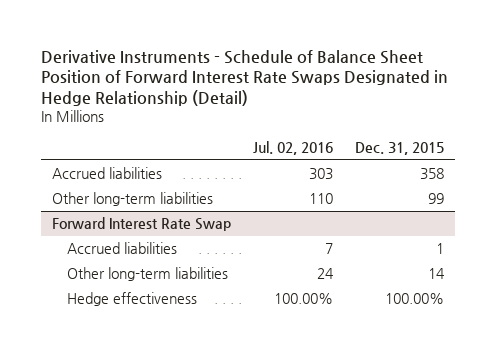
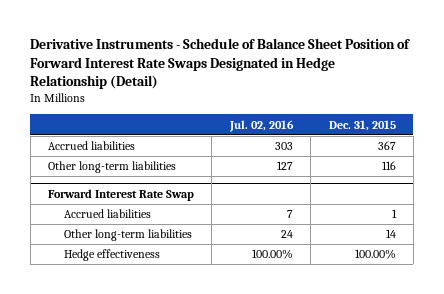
[420,168,445,181] 358 -> [377,141,396,151] 367
[309,193,334,205] 110 -> [276,161,293,171] 127
[428,193,445,205] 99 -> [381,161,396,171] 116

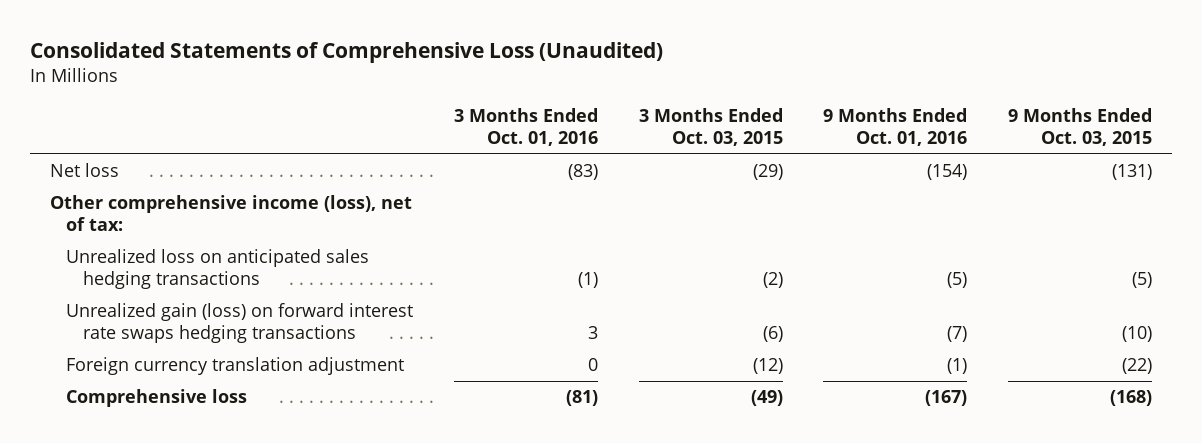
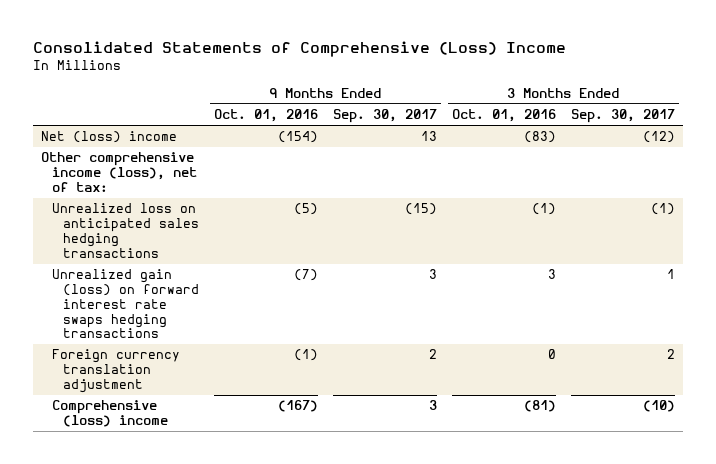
[29,41,663,63] Consolidated Statements of Comprehensive Loss (Unaudited) -> [33,40,567,57] Consolidated Statements of Comprehensive (Loss) Income
[638,108,783,146] 3 Months Ended Oct. 03, 2015 -> none
[1007,108,1152,146] 9 Months Ended Oct. 03, 2015 -> none
none -> [332,109,437,124] Sep. 30, 2017
none -> [570,109,675,124] Sep. 30, 2017
[49,163,119,178] Net loss -> [40,131,177,144] Net (loss) income
[66,389,248,408] Comprehensive loss -> [51,400,168,428] Comprehensive (loss) income

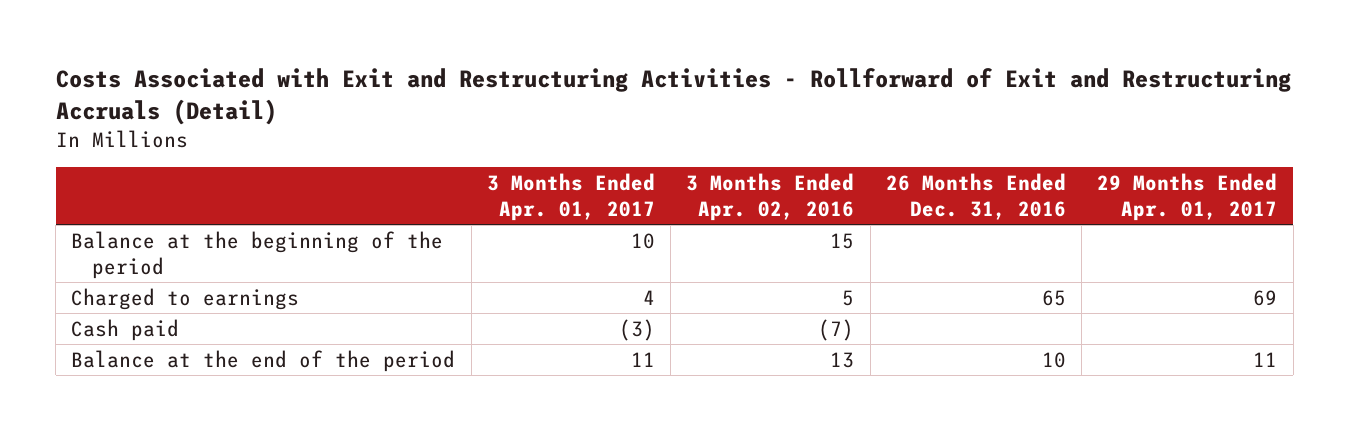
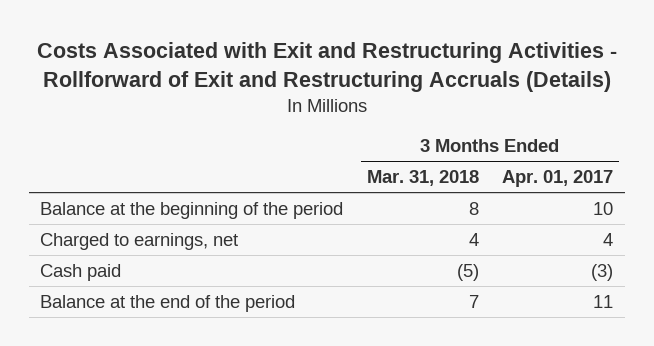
[55,68,1291,126] Costs Associated with Exit and Restructuring Activities - Rollforward of Exit and Restructuring Accruals (Detail) -> [36,41,617,92] Costs Associated with Exit and Restructuring Activities - Rollforward of Exit and Restructuring Accruals (Details)
[686,172,855,221] 3 Months Ended Apr. 02, 2016 -> none
[885,172,1066,220] 26 Months Ended Dec. 31, 2016 -> none
[1097,172,1278,221] 29 Months Ended Apr. 01, 2017 -> none
none -> [366,170,479,187] Mar. 31, 2018
[71,287,300,310] Charged to earnings -> [40,232,239,250] Charged to earnings, net

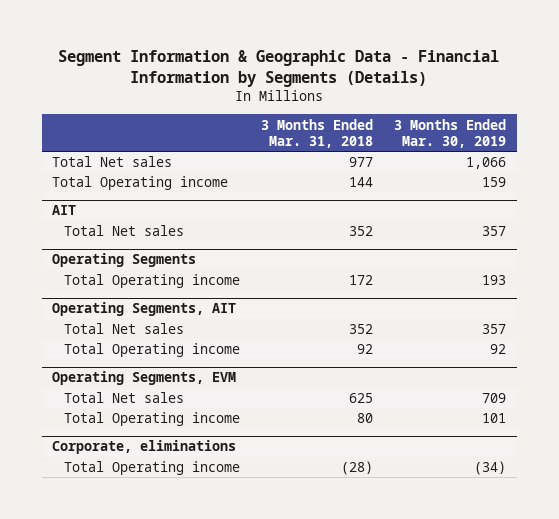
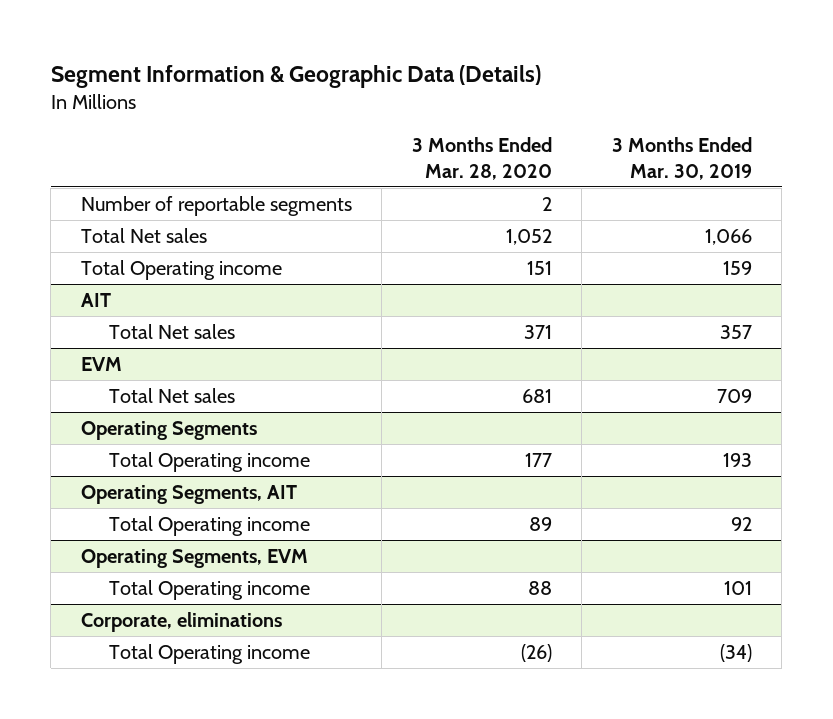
[58,50,500,88] Segment Information & Geographic Data - Financial Information by Segments (Details) -> [50,64,541,88] Segment Information & Geographic Data (Details)
[261,118,374,148] 3 Months Ended Mar. 31, 2018 -> none
none -> [411,137,552,180] 3 Months Ended Mar. 28, 2020
none -> [80,196,352,217] Number of reportable segments
none -> [80,357,122,372] EVM
none -> [108,388,235,404] Total Net sales
[63,323,184,335] Total Net sales -> none
[63,392,184,404] Total Net sales -> none

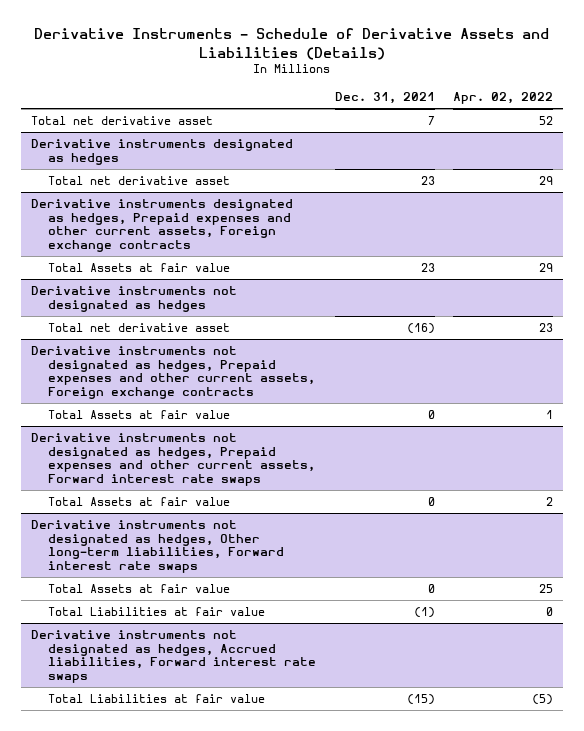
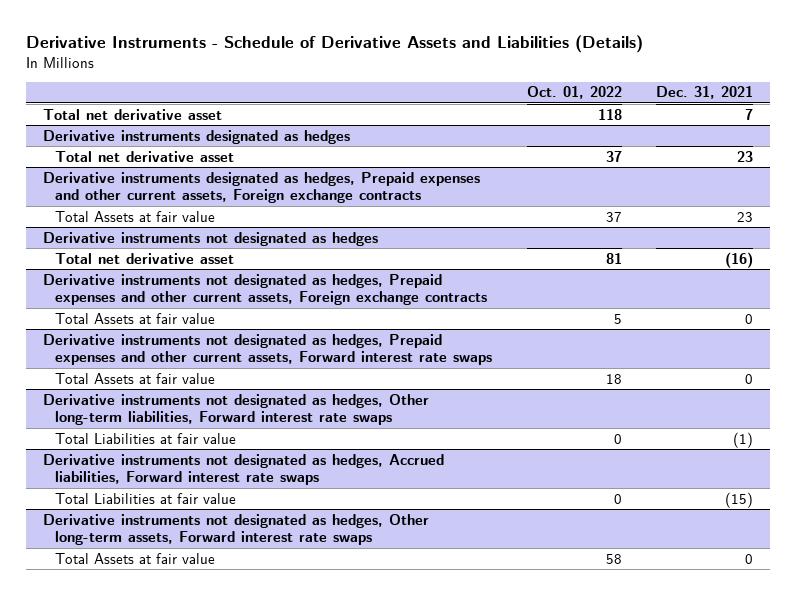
[453,92,554,105] Apr. 02, 2022 -> none
none -> [526,86,622,100] Oct. 01, 2022
[48,583,231,593] Total Assets at fair value -> none
none -> [43,513,430,546] Derivative instruments not designated as hedges, Other long-term assets, Forward interest rate swaps
none -> [55,552,216,564] Total Assets at fair value

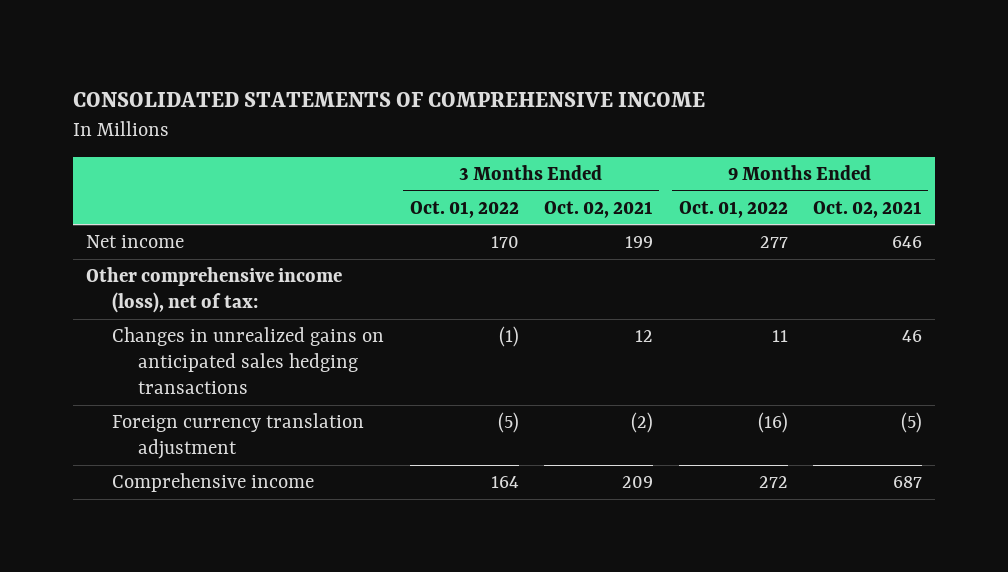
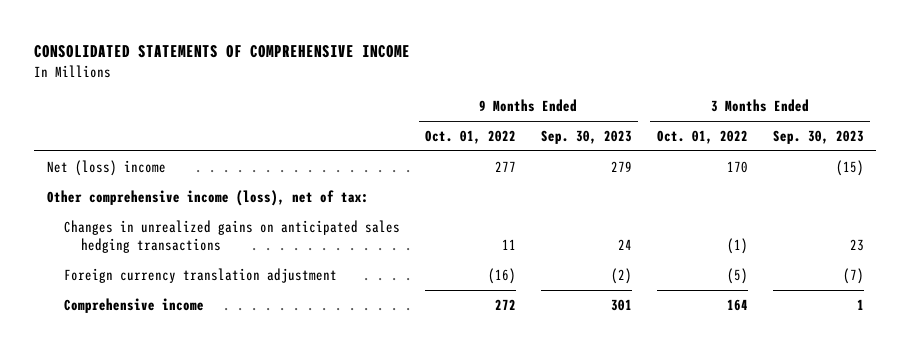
[544,200,654,218] Oct. 02, 2021 -> none
[812,200,922,218] Oct. 02, 2021 -> none
none -> [540,130,632,145] Sep. 30, 2023
none -> [772,130,864,145] Sep. 30, 2023
[85,234,184,248] Net income -> [46,159,166,176] Net (loss) income

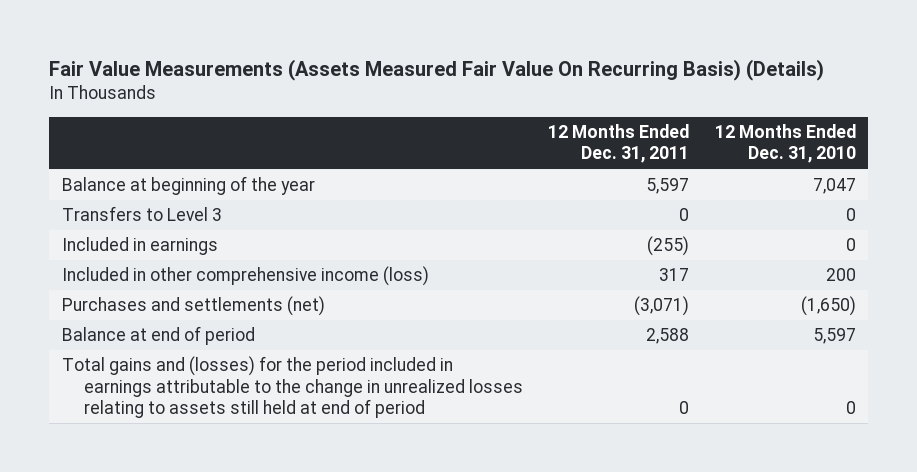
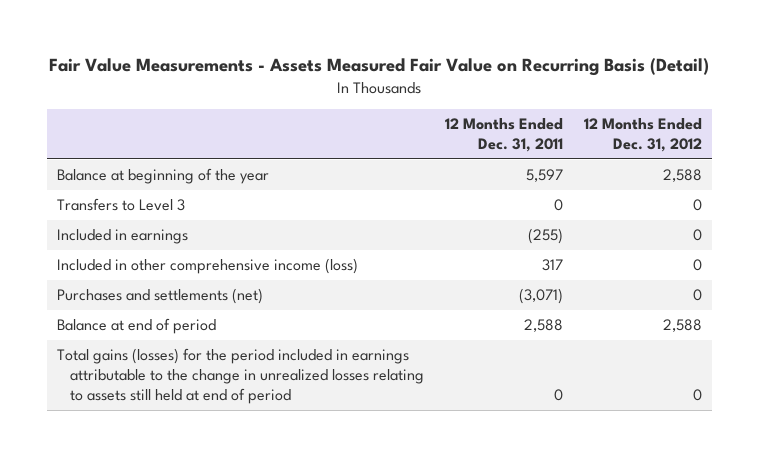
[48,58,824,81] Fair Value Measurements (Assets Measured Fair Value On Recurring Basis) (Details) -> [49,58,710,77] Fair Value Measurements - Assets Measured Fair Value on Recurring Basis (Detail)
[714,124,856,164] 12 Months Ended Dec. 31, 2010 -> none
none -> [583,118,702,153] 12 Months Ended Dec. 31, 2012
[61,356,523,419] Total gains and (losses) for the period included in earnings attributable to the change in unrealized losses relating to assets still held at end of period -> [56,348,425,405] Total gains (losses) for the period included in earnings attributable to the change in unrealized losses relating to assets still held at end of period

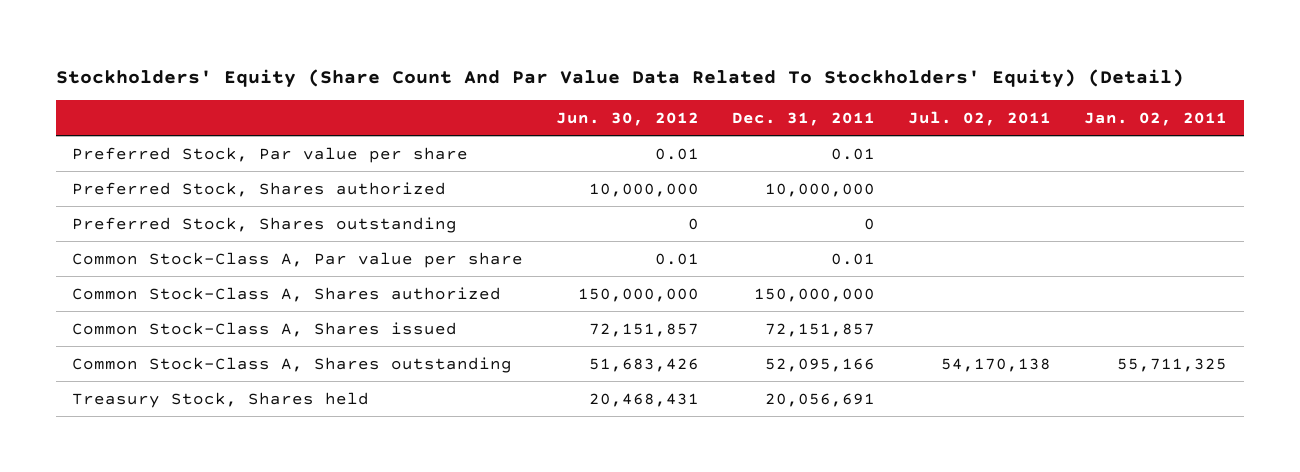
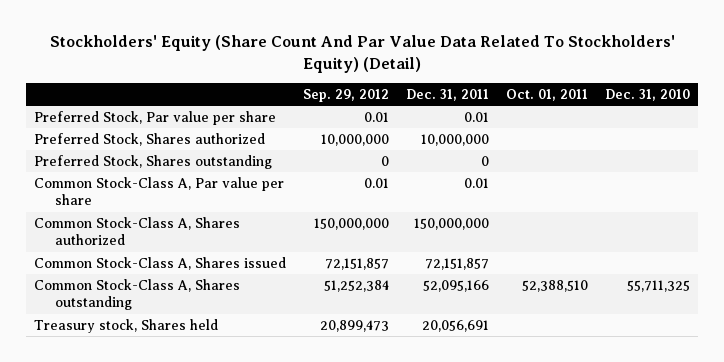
[556,111,700,126] Jun. 30, 2012 -> none
[908,110,1052,126] Jul. 02, 2011 -> none
[1084,111,1228,126] Jan. 02, 2011 -> none
none -> [303,88,390,102] Sep. 29, 2012
none -> [505,88,588,101] Oct. 01, 2011
none -> [604,88,690,101] Dec. 31, 2010
[72,391,370,408] Treasury Stock, Shares held -> [34,318,219,333] Treasury stock, Shares held

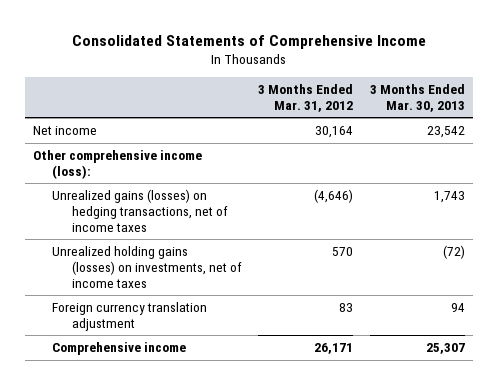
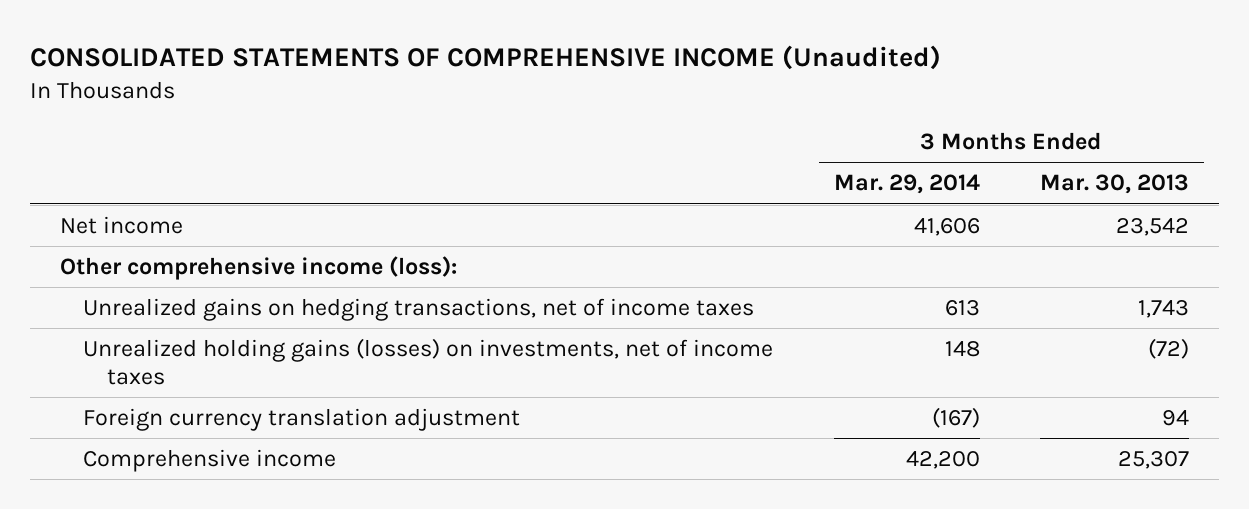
[71,34,426,49] Consolidated Statements of Comprehensive Income -> [29,45,941,71] CONSOLIDATED STATEMENTS OF COMPREHENSIVE INCOME (Unaudited)
[258,84,354,112] 3 Months Ended Mar. 31, 2012 -> none
none -> [833,174,980,195] Mar. 29, 2014
[52,189,228,232] Unrealized gains (losses) on hedging transactions, net of income taxes -> [83,298,755,322] Unrealized gains on hedging transactions, net of income taxes

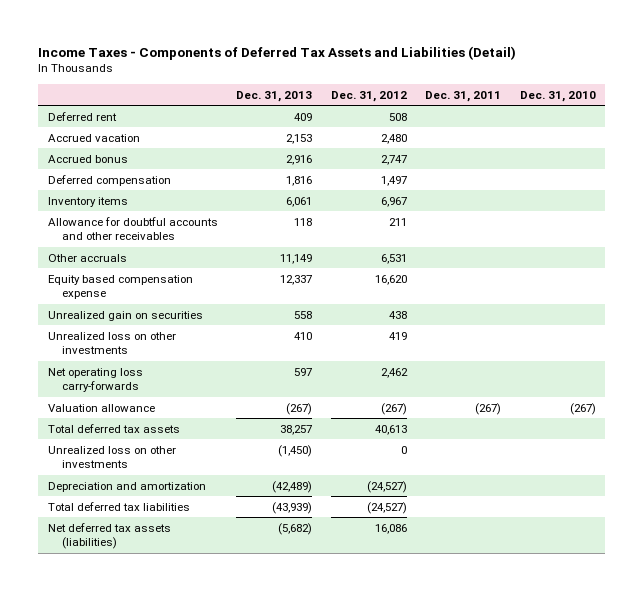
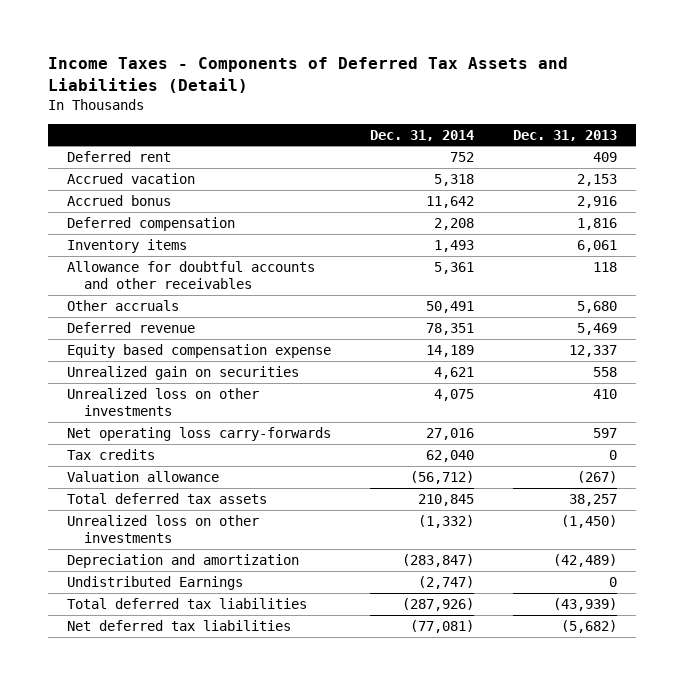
[330,90,407,102] Dec. 31, 2012 -> none
[425,90,502,102] Dec. 31, 2011 -> none
[519,90,596,102] Dec. 31, 2010 -> none
none -> [369,129,474,141] Dec. 31, 2014
[280,253,313,264] 11,149 -> [576,300,617,313] 5,680
none -> [66,321,195,333] Deferred revenue
none -> [66,448,155,460] Tax credits
none -> [66,575,243,590] Undistributed Earnings
[47,522,171,550] Net deferred tax assets (liabilities) -> [66,619,291,631] Net deferred tax liabilities

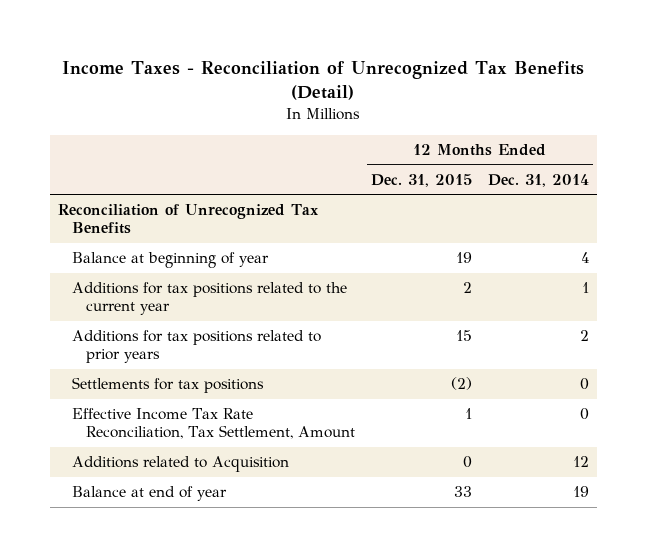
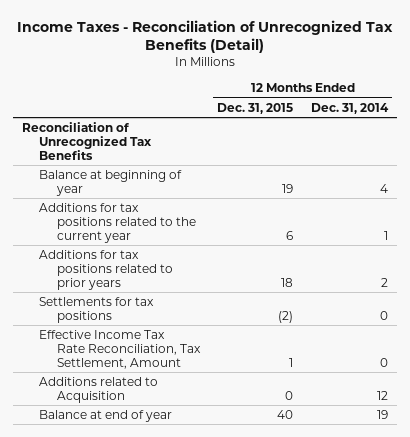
[462,282,472,294] 2 -> [286,230,294,240] 6
[455,330,472,342] 15 -> [281,277,294,287] 18
[453,486,472,498] 33 -> [277,409,294,419] 40

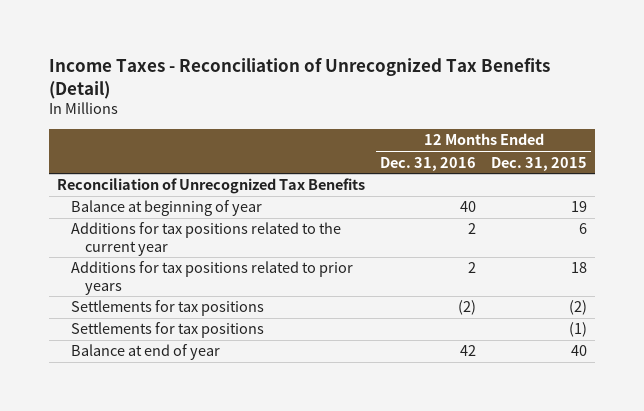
[310,102,389,114] Dec. 31, 2014 -> none
none -> [380,156,477,171] Dec. 31, 2016
[39,376,159,403] Additions related to Acquisition -> none
[39,329,202,369] Effective Income Tax Rate Reconciliation, Tax Settlement, Amount -> [71,322,265,339] Settlements for tax positions
[289,357,294,367] 1 -> [569,322,588,338] (1)

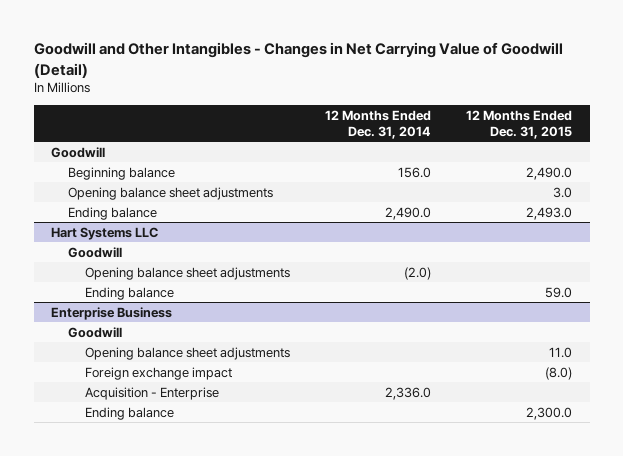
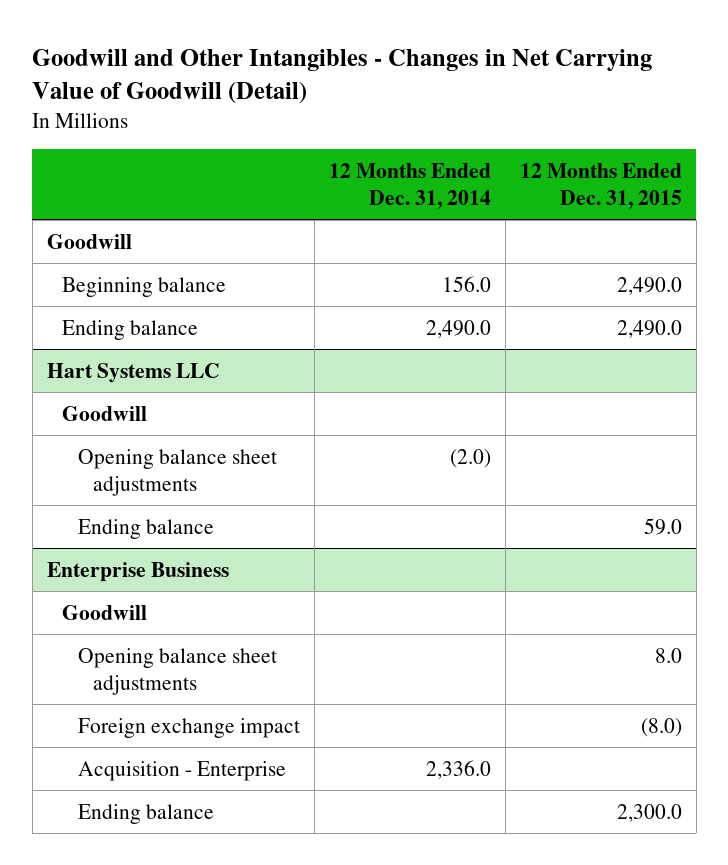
[68,186,274,200] Opening balance sheet adjustments -> none
[526,206,573,220] 2,493.0 -> [616,319,682,338] 2,490.0
[549,346,573,358] 11.0 -> [654,647,682,663] 8.0

